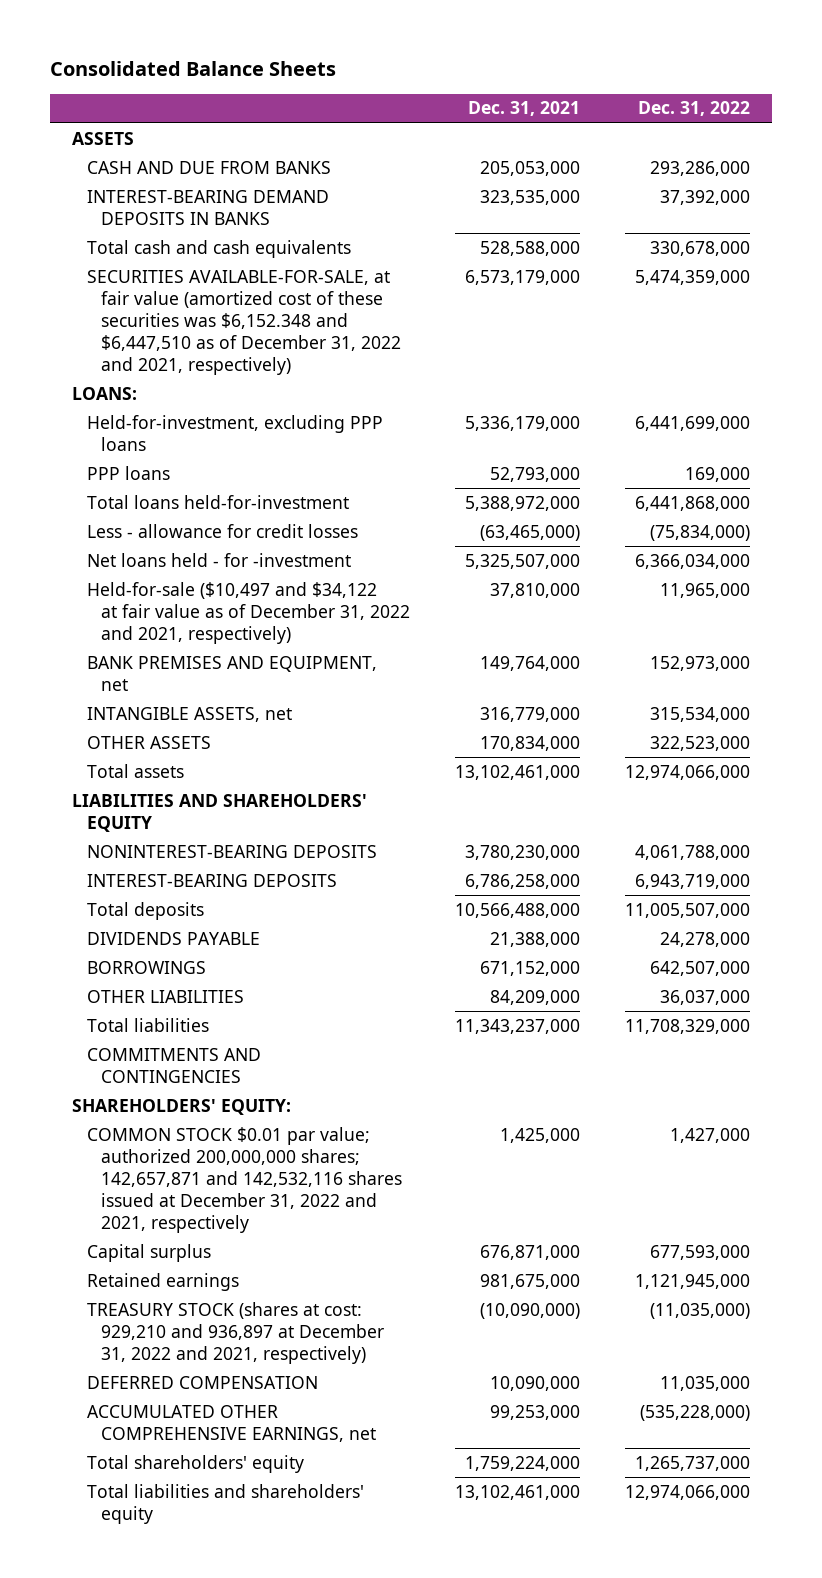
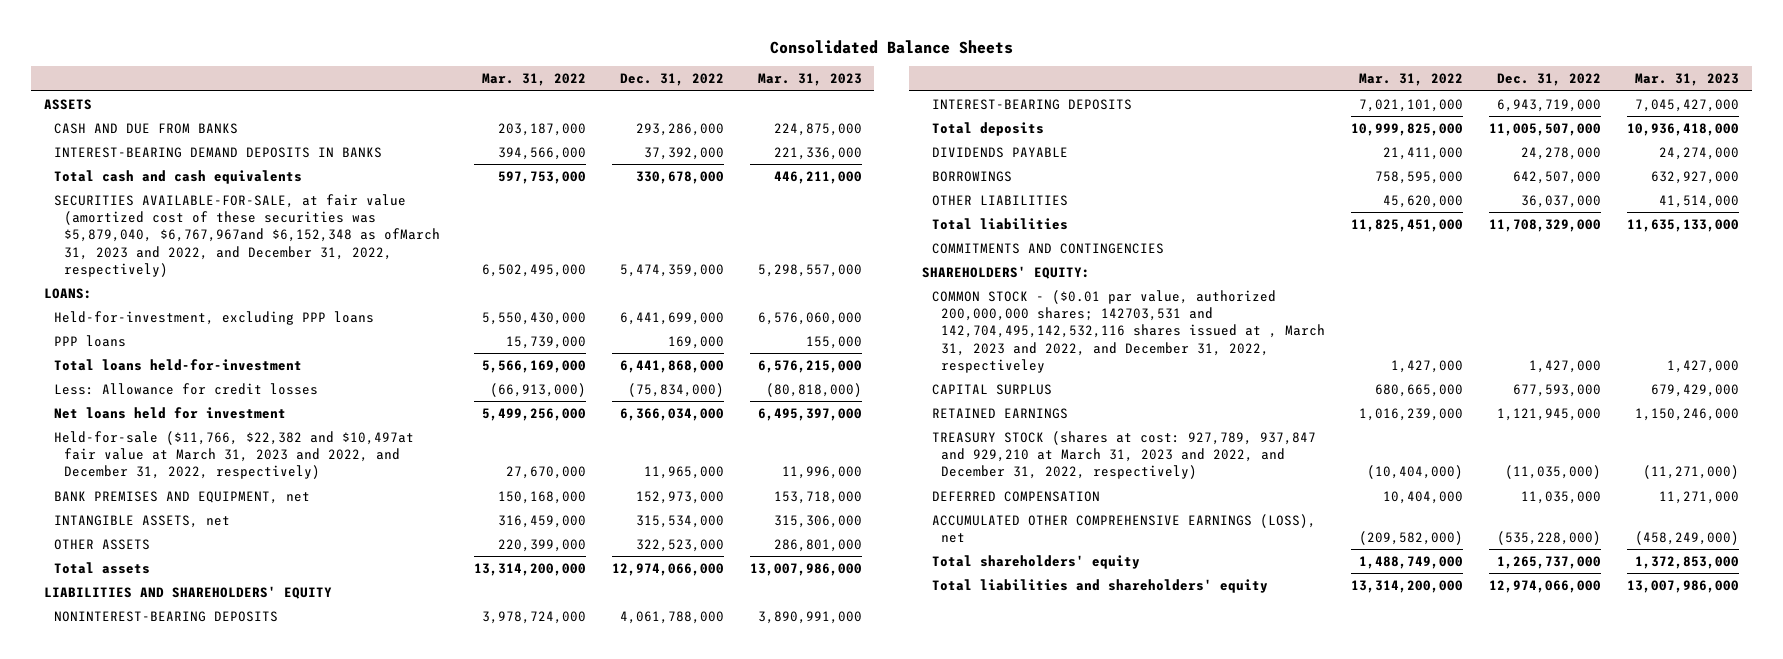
[468,101,581,117] Dec. 31, 2021 -> none
none -> [481,73,586,87] Mar. 31, 2022
none -> [757,73,862,87] Mar. 31, 2023
[86,269,402,375] SECURITIES AVAILABLE-FOR-SALE, at fair value (amortized cost of these securities was $6,152.348 and $6,447,510 as of December 31, 2022 and 2021, respectively) -> [54,193,440,278] SECURITIES AVAILABLE-FOR-SALE, at fair value (amortized cost of these securities was $5,879,040, $6,767,967and $6,152,348 as ofMarch 31, 2023 and 2022, and December 31, 2022, respectively)
[86,523,358,538] Less - allowance for credit losses -> [54,382,319,395] Less: Allowance for credit losses
[86,552,351,567] Net loans held - for -investment -> [54,406,287,419] Net loans held for investment
[86,581,411,644] Held-for-sale ($10,497 and $34,122 at fair value as of December 31, 2022 and 2021, respectively) -> [54,430,415,480] Held-for-sale ($11,766, $22,382 and $10,497at fair value at March 31, 2023 and 2022, and December 31, 2022, respectively)
[86,1126,403,1233] COMMON STOCK $0.01 par value; authorized 200,000,000 shares; 142,657,871 and 142,532,116 shares issued at December 31, 2022 and 2021, respectively -> [931,289,1326,374] COMMON STOCK - ($0.01 par value, authorized 200,000,000 shares; 142703,531 and 142,704,495,142,532,116 shares issued at , March 31, 2023 and 2022, and December 31, 2022, respectiveley
[86,1243,211,1262] Capital surplus -> [931,383,1052,395] CAPITAL SURPLUS
[86,1272,239,1291] Retained earnings -> [931,407,1068,419] RETAINED EARNINGS
[86,1301,385,1364] TREASURY STOCK (shares at cost: 929,210 and 936,897 at December 31, 2022 and 2021, respectively) -> [931,430,1316,480] TREASURY STOCK (shares at cost: 927,789, 937,847 and 929,210 at March 31, 2023 and 2022, and December 31, 2022, respectively)
[86,1404,377,1442] ACCUMULATED OTHER COMPREHENSIVE EARNINGS, net -> [931,513,1316,544] ACCUMULATED OTHER COMPREHENSIVE EARNINGS (LOSS), net

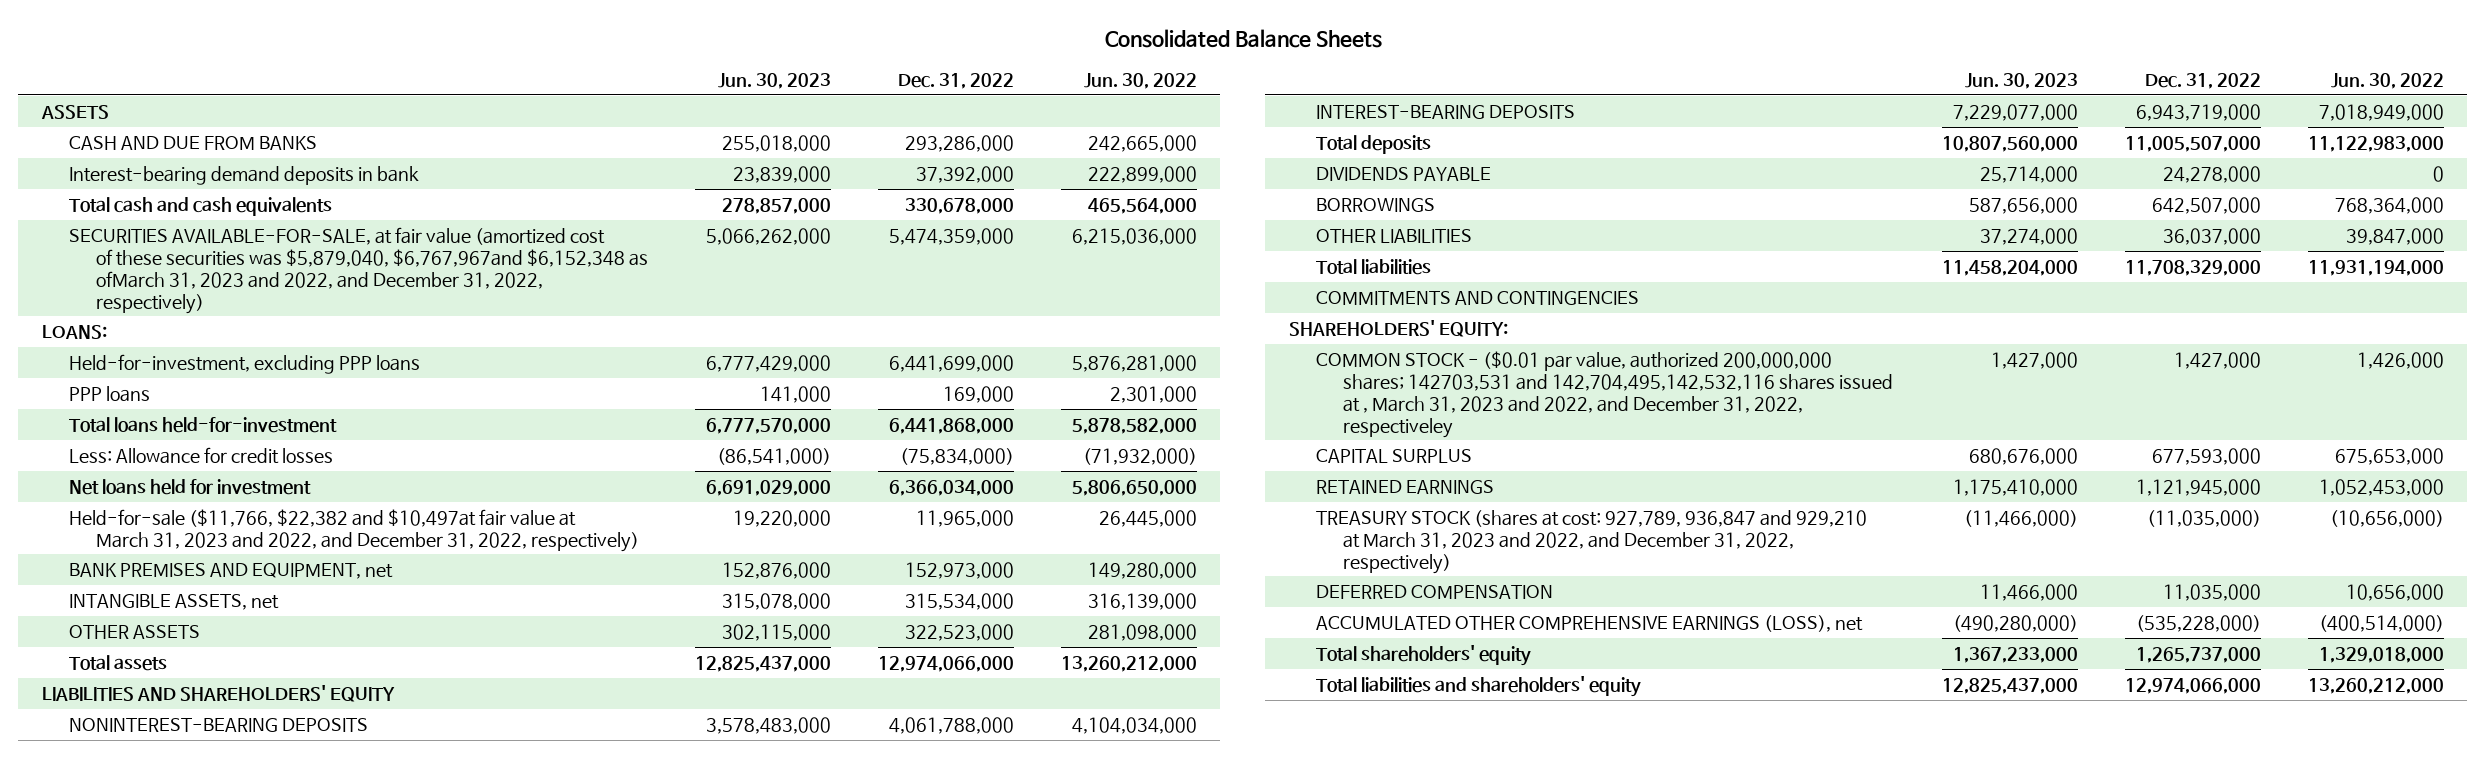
[481,73,586,87] Mar. 31, 2022 -> none
[757,73,862,87] Mar. 31, 2023 -> none
none -> [718,73,832,90] Jun. 30, 2023
none -> [1083,73,1197,90] Jun. 30, 2022
[54,146,383,158] INTEREST-BEARING DEMAND DEPOSITS IN BANKS -> [69,165,420,185] Interest-bearing demand deposits in bank
[931,430,1316,480] TREASURY STOCK (shares at cost: 927,789, 937,847 and 929,210 at March 31, 2023 and 2022, and December 31, 2022, respectively) -> [1316,509,1868,574] TREASURY STOCK (shares at cost: 927,789, 936,847 and 929,210 at March 31, 2023 and 2022, and December 31, 2022, respectively)

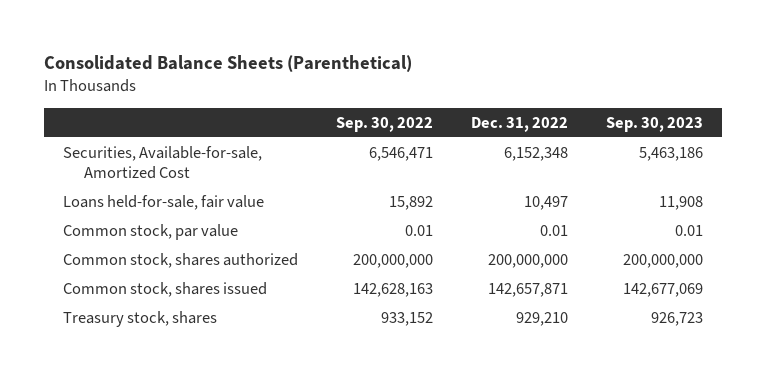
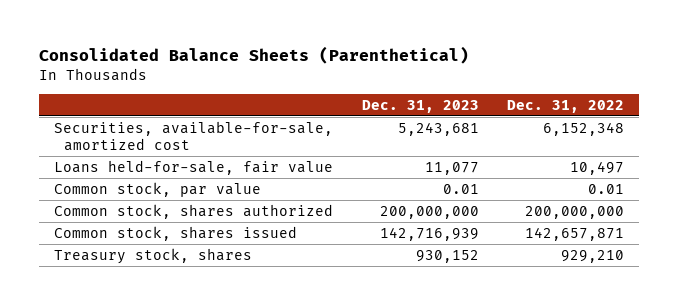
[336,116,434,132] Sep. 30, 2022 -> none
[606,116,704,132] Sep. 30, 2023 -> none
none -> [361,99,479,113] Dec. 31, 2023
[63,145,263,179] Securities, Available-for-sale, Amortized Cost -> [53,120,333,152] Securities, available-for-sale, amortized cost

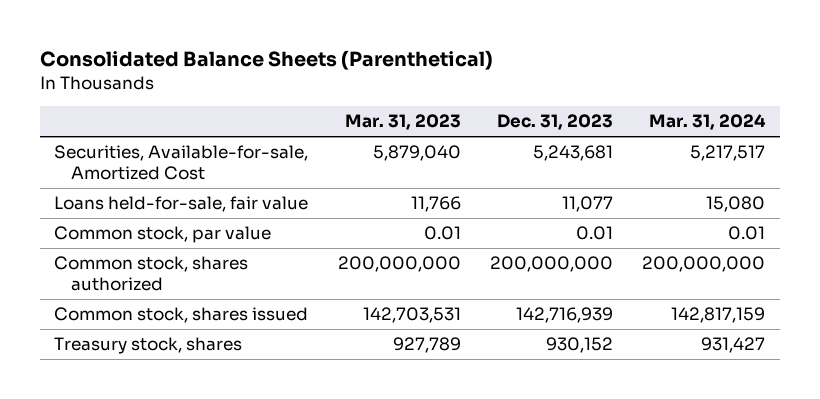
[507,99,625,113] Dec. 31, 2022 -> none
none -> [344,114,461,131] Mar. 31, 2023
none -> [649,114,767,131] Mar. 31, 2024
[53,120,333,152] Securities, available-for-sale, amortized cost -> [54,145,309,181] Securities, Available-for-sale, Amortized Cost

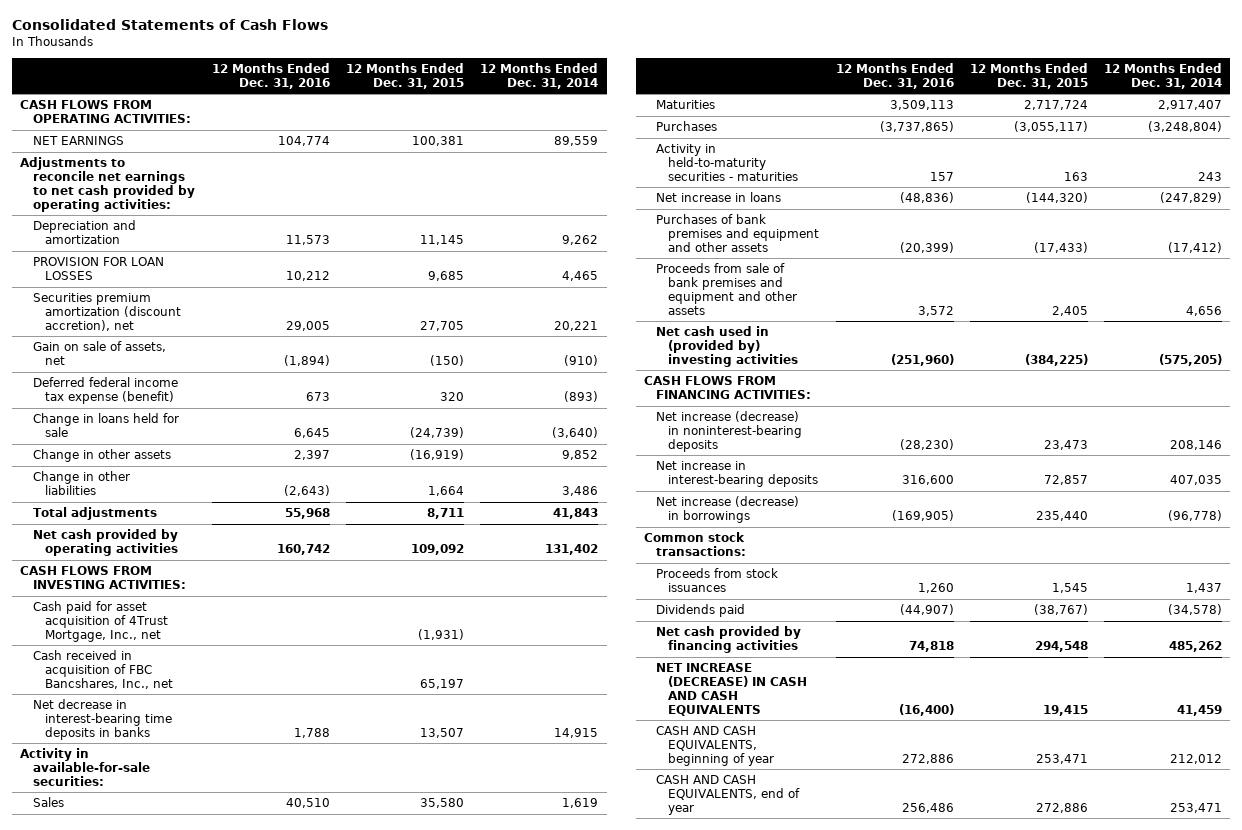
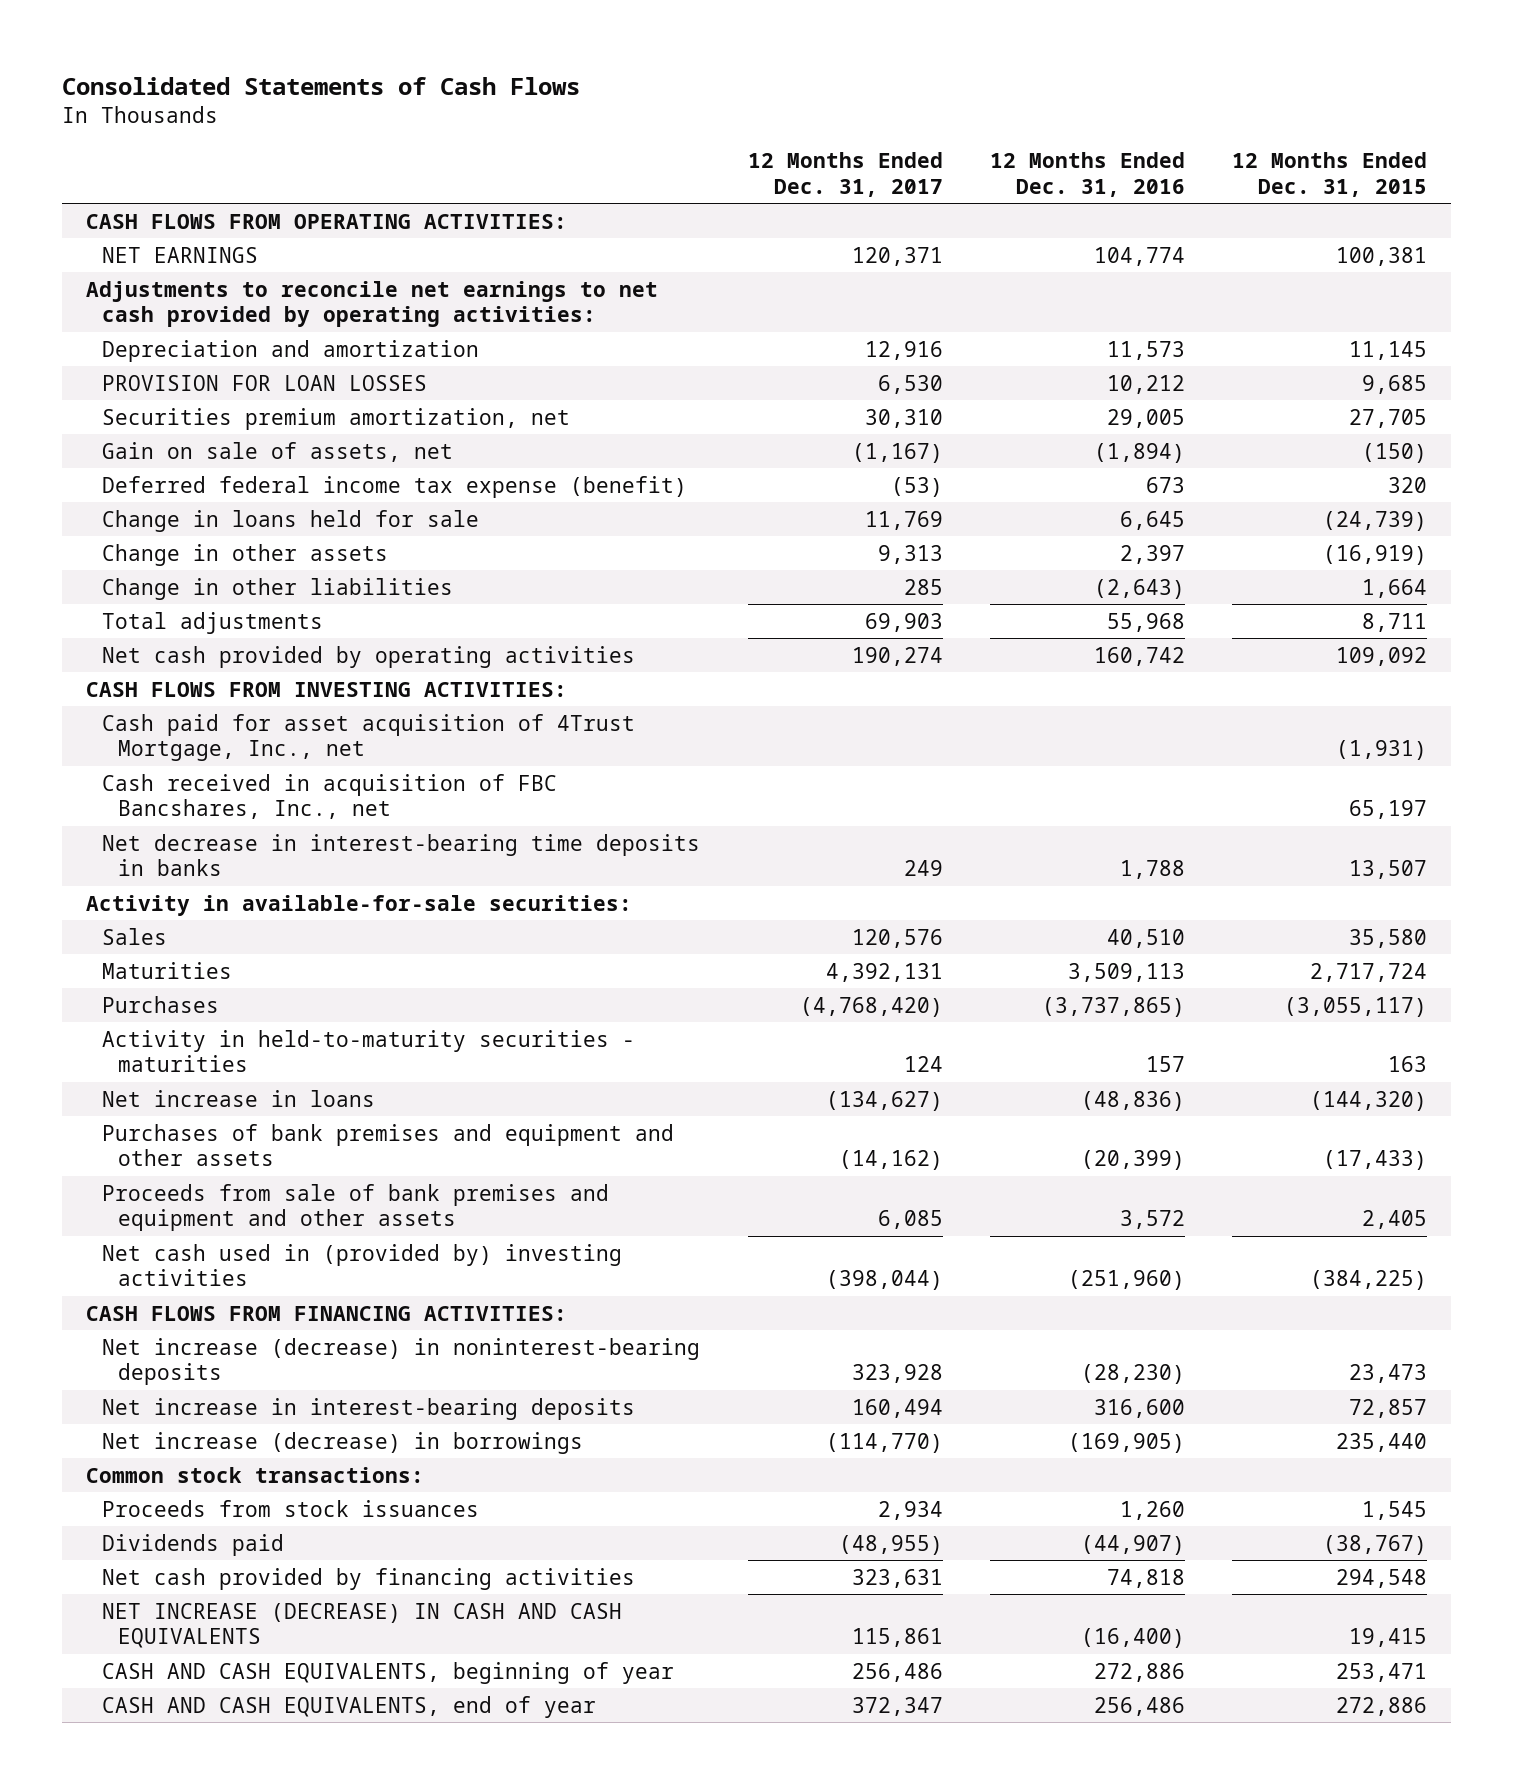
[480,62,599,89] 12 Months Ended Dec. 31, 2014 -> none
none -> [747,152,943,197] 12 Months Ended Dec. 31, 2017
[32,293,182,331] Securities premium amortization (discount accretion), net -> [102,407,571,430] Securities premium amortization, net

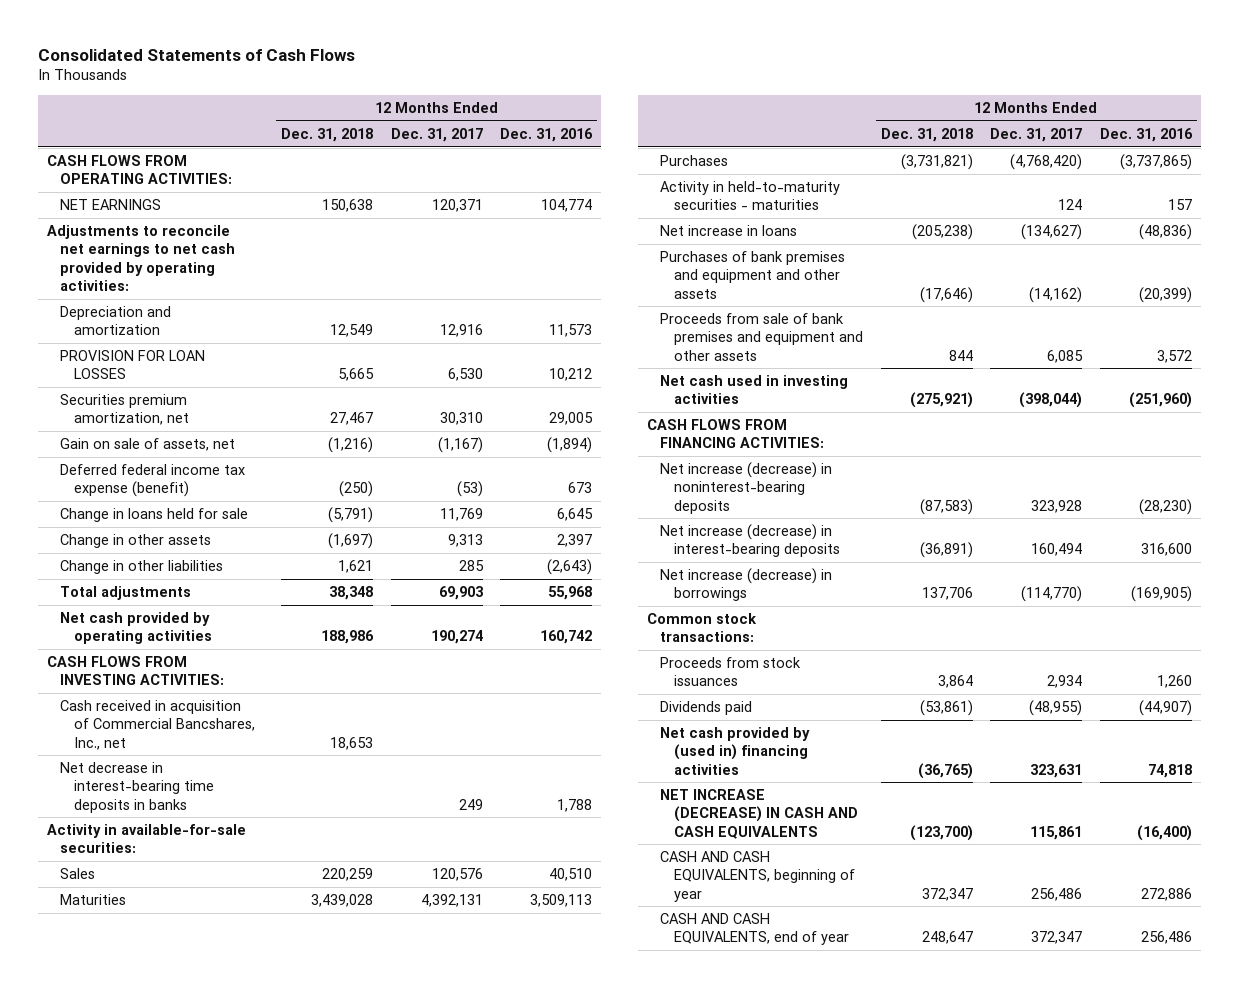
[1232,152,1428,197] 12 Months Ended Dec. 31, 2015 -> none
none -> [280,127,373,142] Dec. 31, 2018
[102,713,636,762] Cash paid for asset acquisition of 4Trust Mortgage, Inc., net -> none
[102,773,558,820] Cash received in acquisition of FBC Bancshares, Inc., net -> [60,700,255,750] Cash received in acquisition of Commercial Bancshares, Inc., net
[102,1243,623,1287] Net cash used in (provided by) investing activities -> [660,375,849,405] Net cash used in investing activities
[102,1397,636,1420] Net increase in interest-bearing deposits -> [660,524,840,558] Net increase (decrease) in interest-bearing deposits
[102,1567,636,1590] Net cash provided by financing activities -> [660,727,811,775] Net cash provided by (used in) financing activities

